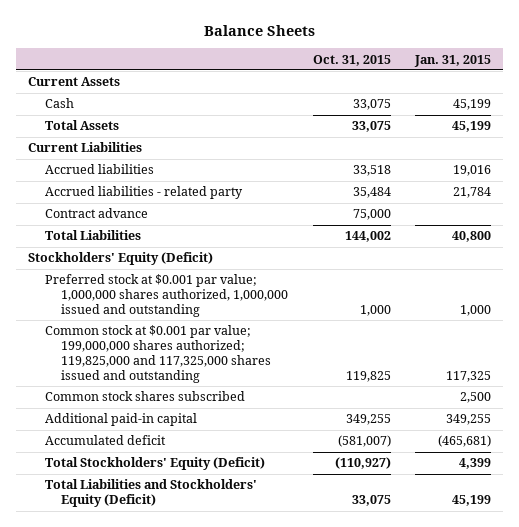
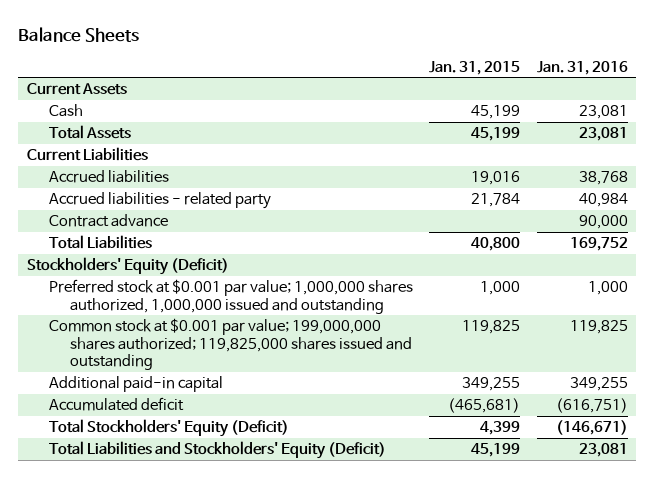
[312,54,391,66] Oct. 31, 2015 -> none
none -> [536,60,628,75] Jan. 31, 2016
[44,391,245,402] Common stock shares subscribed -> none
[44,325,272,383] Common stock at $0.001 par value; 199,000,000 shares authorized; 119,825,000 and 117,325,000 shares issued and outstanding -> [48,318,413,371] Common stock at $0.001 par value; 199,000,000 shares authorized; 119,825,000 shares issued and outstanding
[445,370,491,382] 117,325 -> [462,320,521,335] 119,825

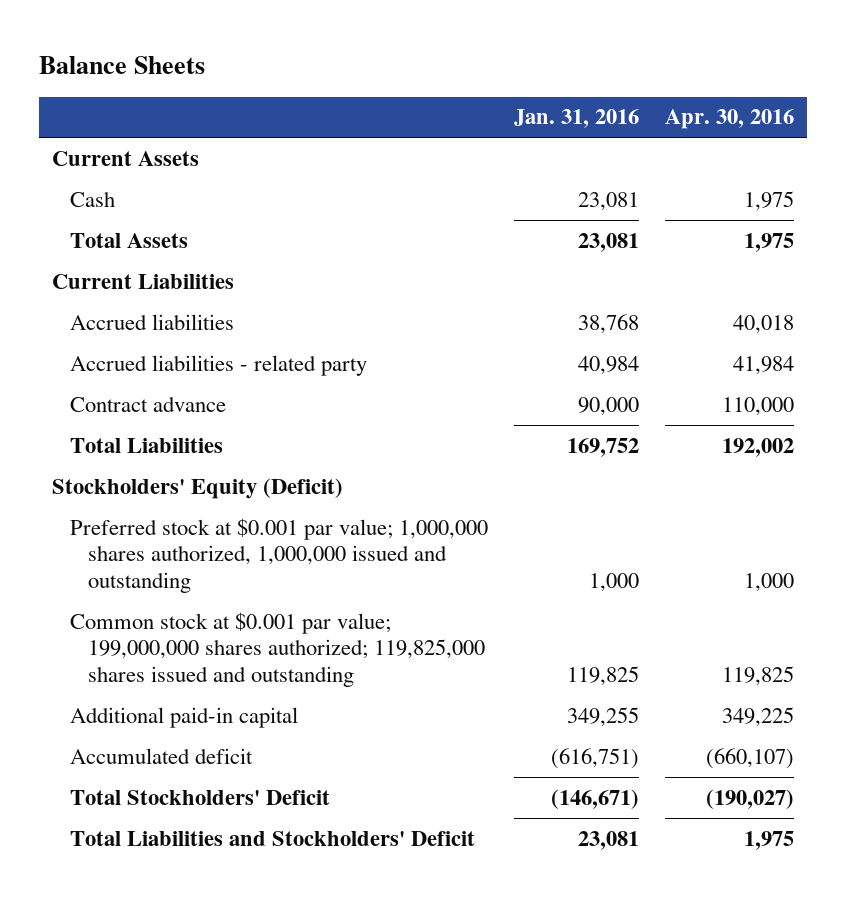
[429,60,521,75] Jan. 31, 2015 -> none
none -> [665,109,795,130] Apr. 30, 2016
[48,419,289,438] Total Stockholders' Equity (Deficit) -> [70,789,331,805] Total Stockholders' Deficit
[48,441,386,460] Total Liabilities and Stockholders' Equity (Deficit) -> [70,830,476,846] Total Liabilities and Stockholders' Deficit

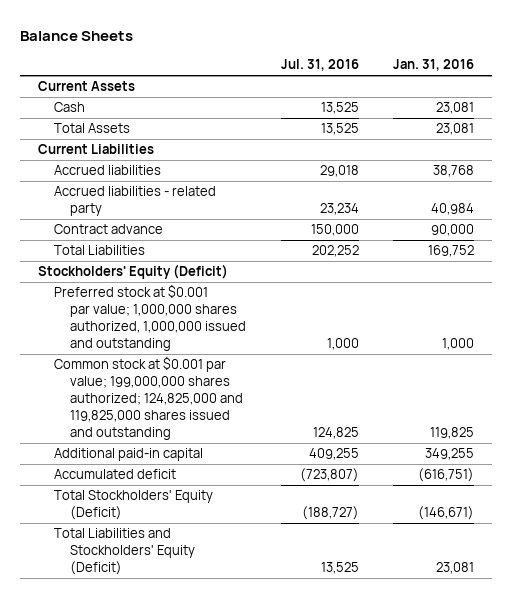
[665,109,795,130] Apr. 30, 2016 -> none
none -> [280,59,359,72] Jul. 31, 2016
[70,611,486,688] Common stock at $0.001 par value; 199,000,000 shares authorized; 119,825,000 shares issued and outstanding -> [53,356,243,441] Common stock at $0.001 par value; 199,000,000 shares authorized; 124,825,000 and 119,825,000 shares issued and outstanding
[70,789,331,805] Total Stockholders' Deficit -> [53,490,213,521] Total Stockholders' Equity (Deficit)
[70,830,476,846] Total Liabilities and Stockholders' Deficit -> [53,528,195,576] Total Liabilities and Stockholders' Equity (Deficit)

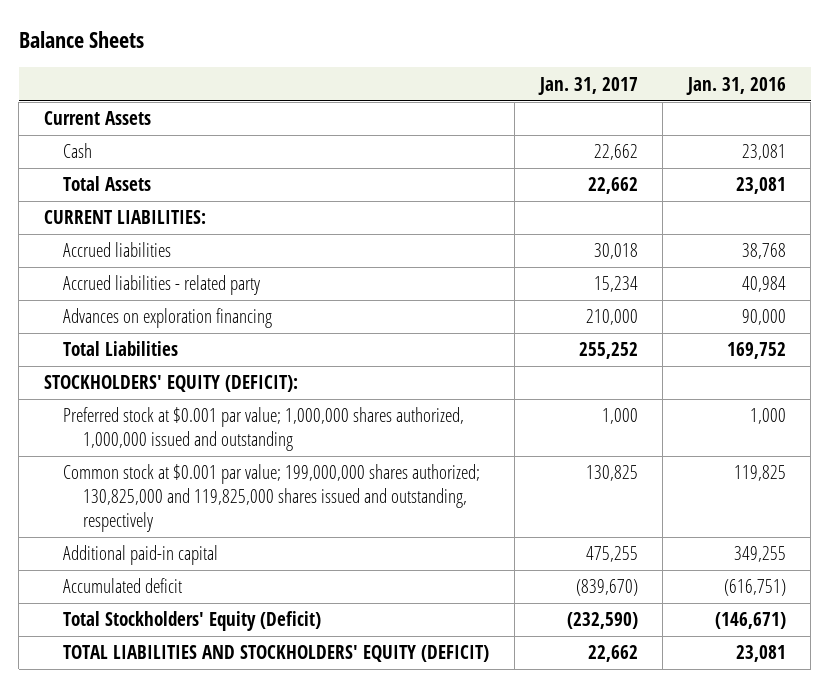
[280,59,359,72] Jul. 31, 2016 -> none
none -> [537,76,638,95] Jan. 31, 2017
[37,144,154,155] Current Liabilities -> [43,210,206,225] CURRENT LIABILITIES:
[53,224,163,235] Contract advance -> none
none -> [63,308,273,329] Advances on exploration financing
[37,264,228,280] Stockholders' Equity (Deficit) -> [43,375,298,393] STOCKHOLDERS' EQUITY (DEFICIT):
[53,356,243,441] Common stock at $0.001 par value; 199,000,000 shares authorized; 124,825,000 and 119,825,000 shares issued and outstanding -> [63,464,481,533] Common stock at $0.001 par value; 199,000,000 shares authorized; 130,825,000 and 119,825,000 shares issued and outstanding, respectively
[53,528,195,576] Total Liabilities and Stockholders' Equity (Deficit) -> [63,645,490,663] TOTAL LIABILITIES AND STOCKHOLDERS' EQUITY (DEFICIT)

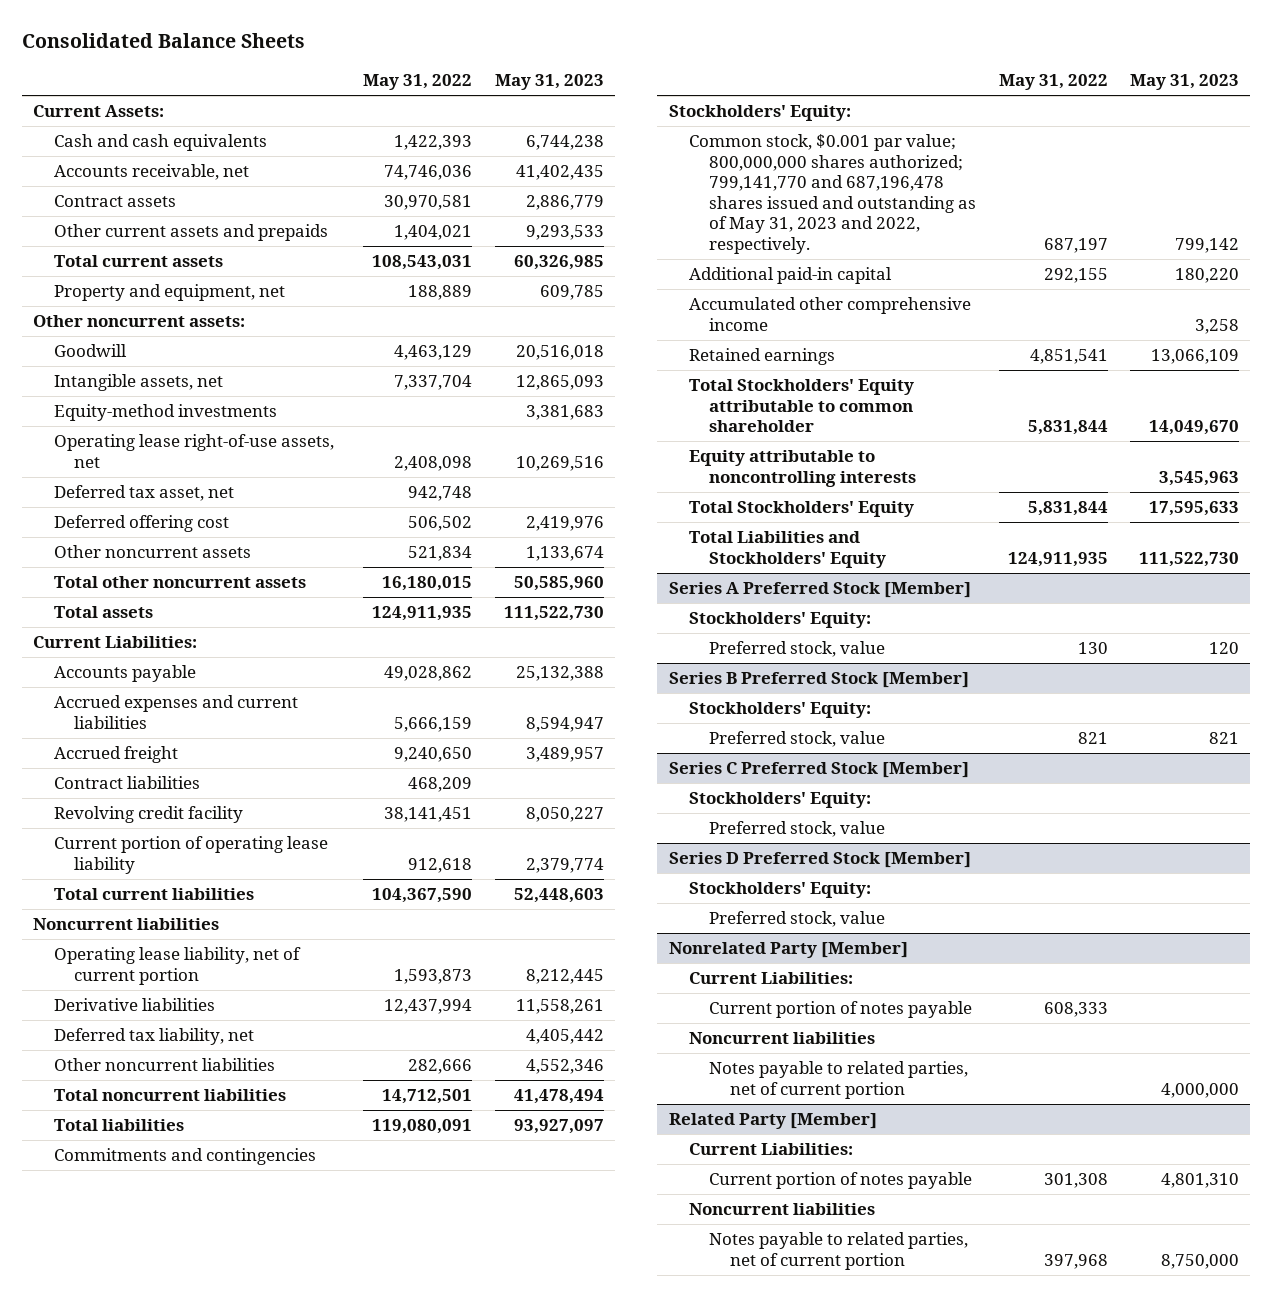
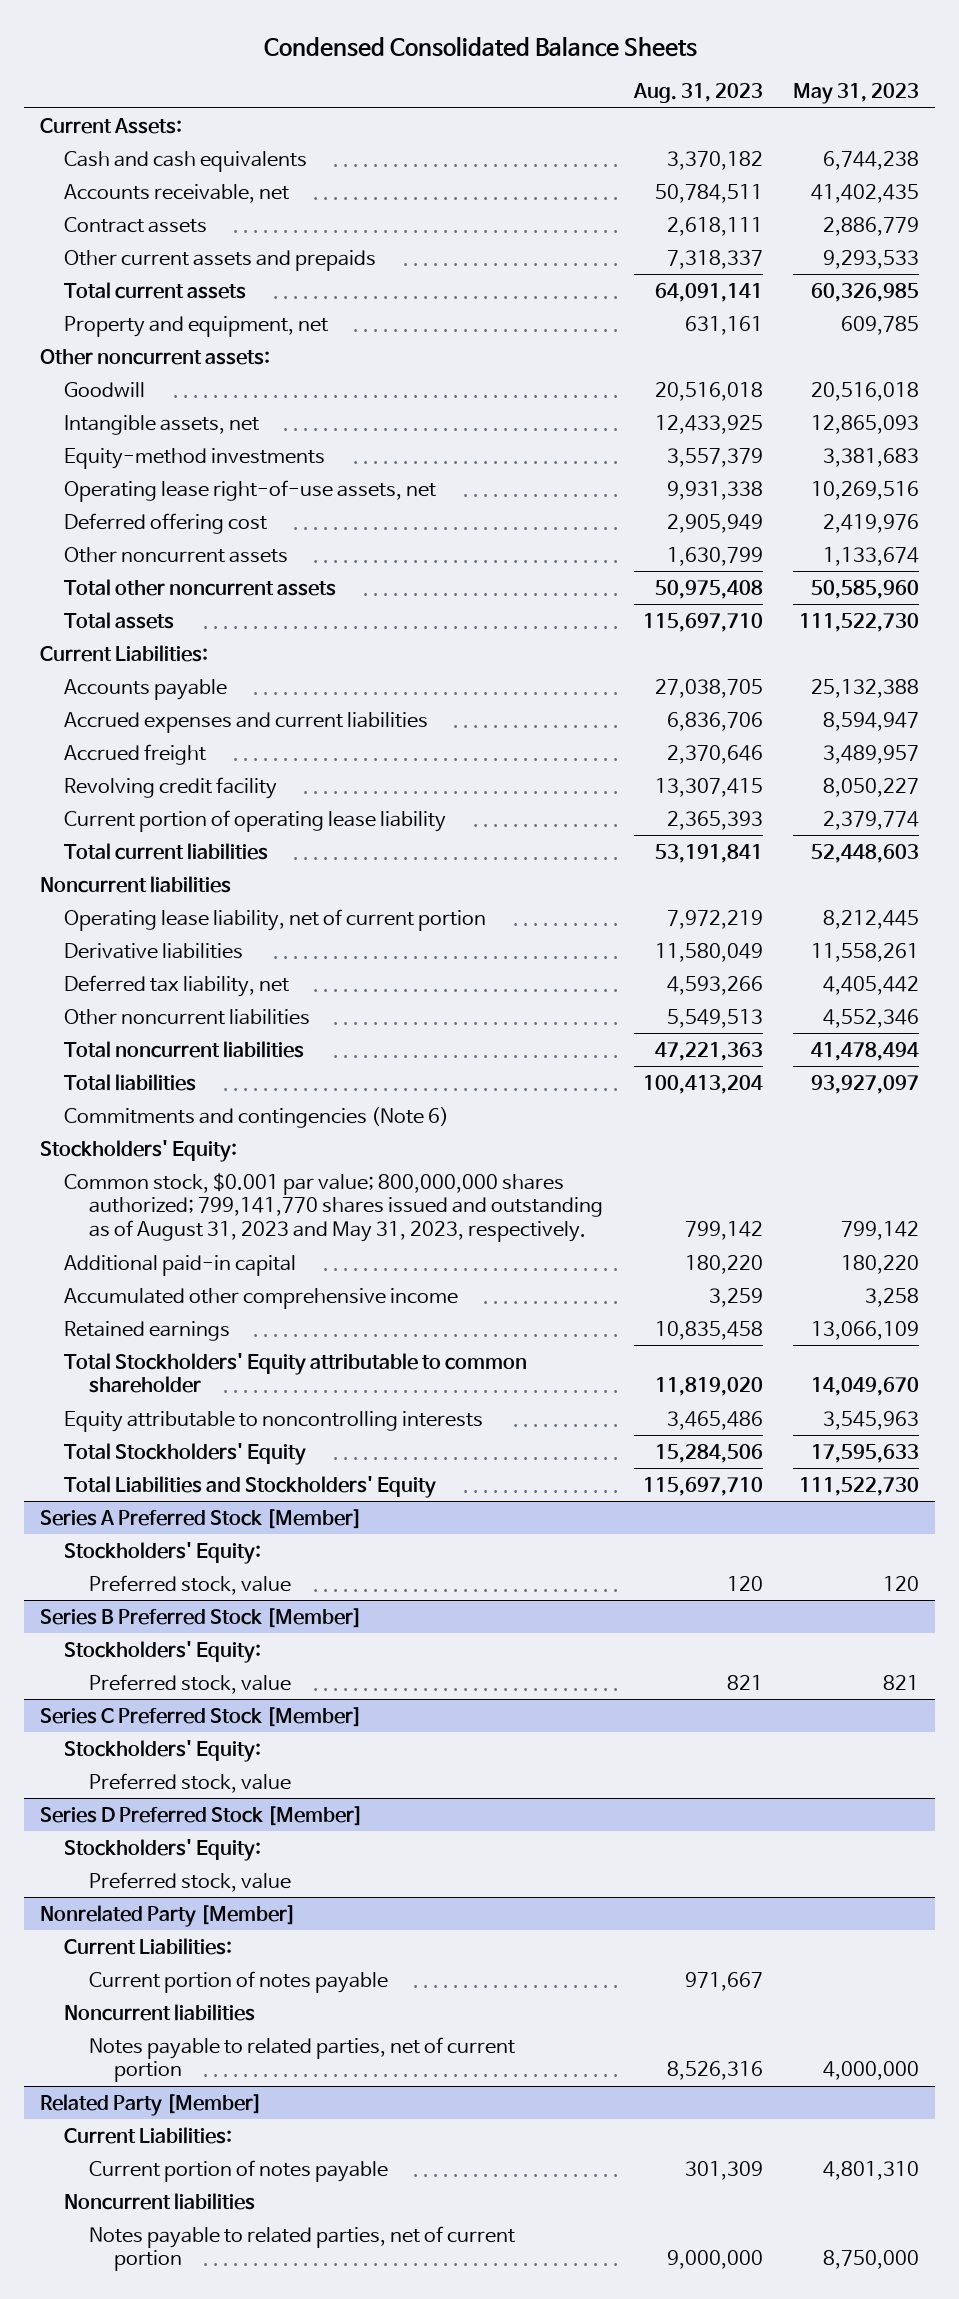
[21,33,305,49] Consolidated Balance Sheets -> [263,35,697,57] Condensed Consolidated Balance Sheets
[363,74,473,91] May 31, 2022 -> none
none -> [632,83,763,104] Aug. 31, 2023
[53,485,234,502] Deferred tax asset, net -> none
[53,776,200,790] Contract liabilities -> none
[53,1148,316,1166] Commitments and contingencies -> [64,1106,450,1128] Commitments and contingencies (Note 6)
[688,134,977,254] Common stock, $0.001 par value; 800,000,000 shares authorized; 799,141,770 and 687,196,478 shares issued and outstanding as of May 31, 2023 and 2022, respectively. -> [64,1172,604,1243] Common stock, $0.001 par value; 800,000,000 shares authorized; 799,141,770 shares issued and outstanding as of August 31, 2023 and May 31, 2023, respectively.

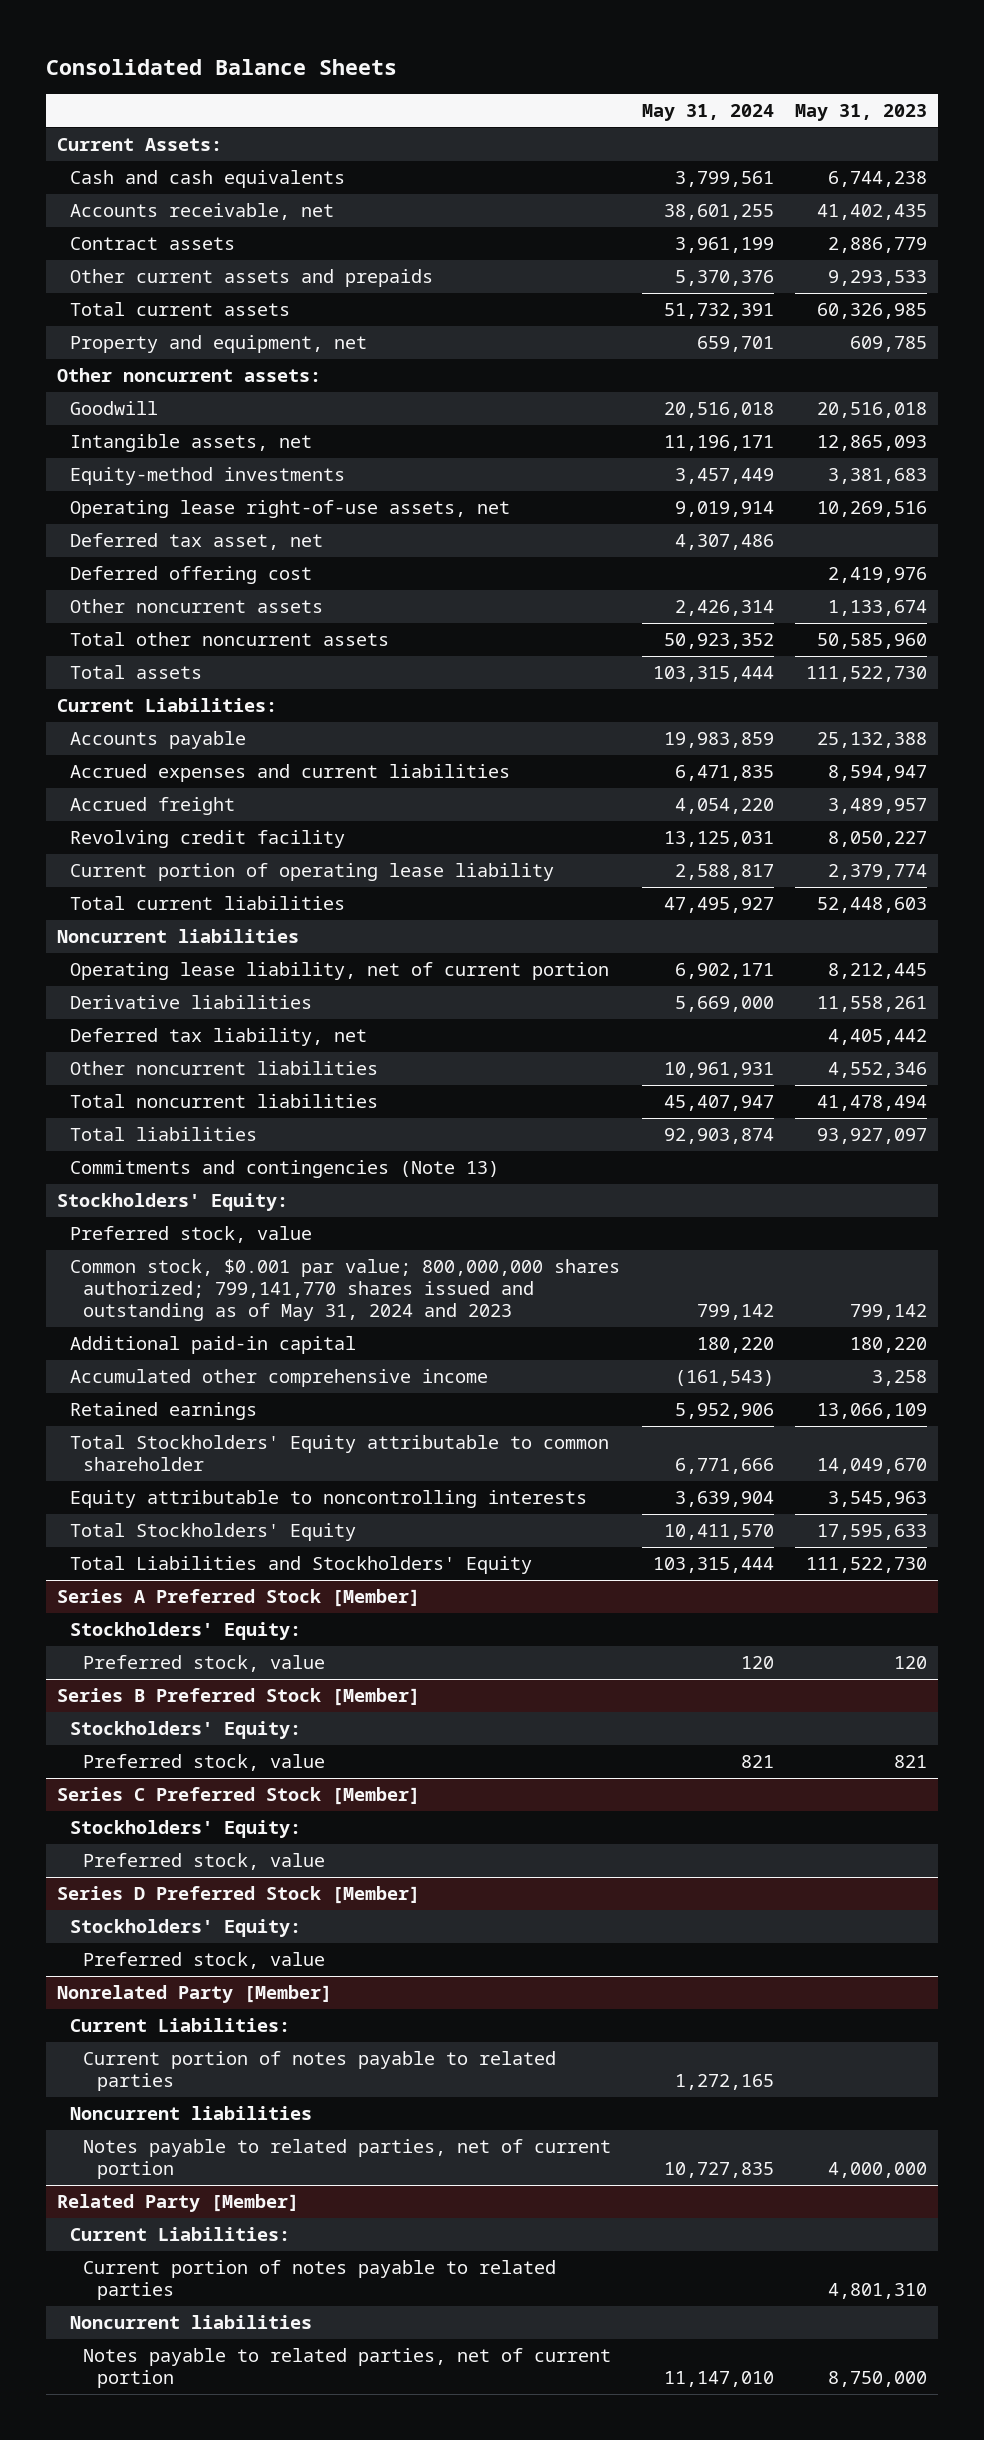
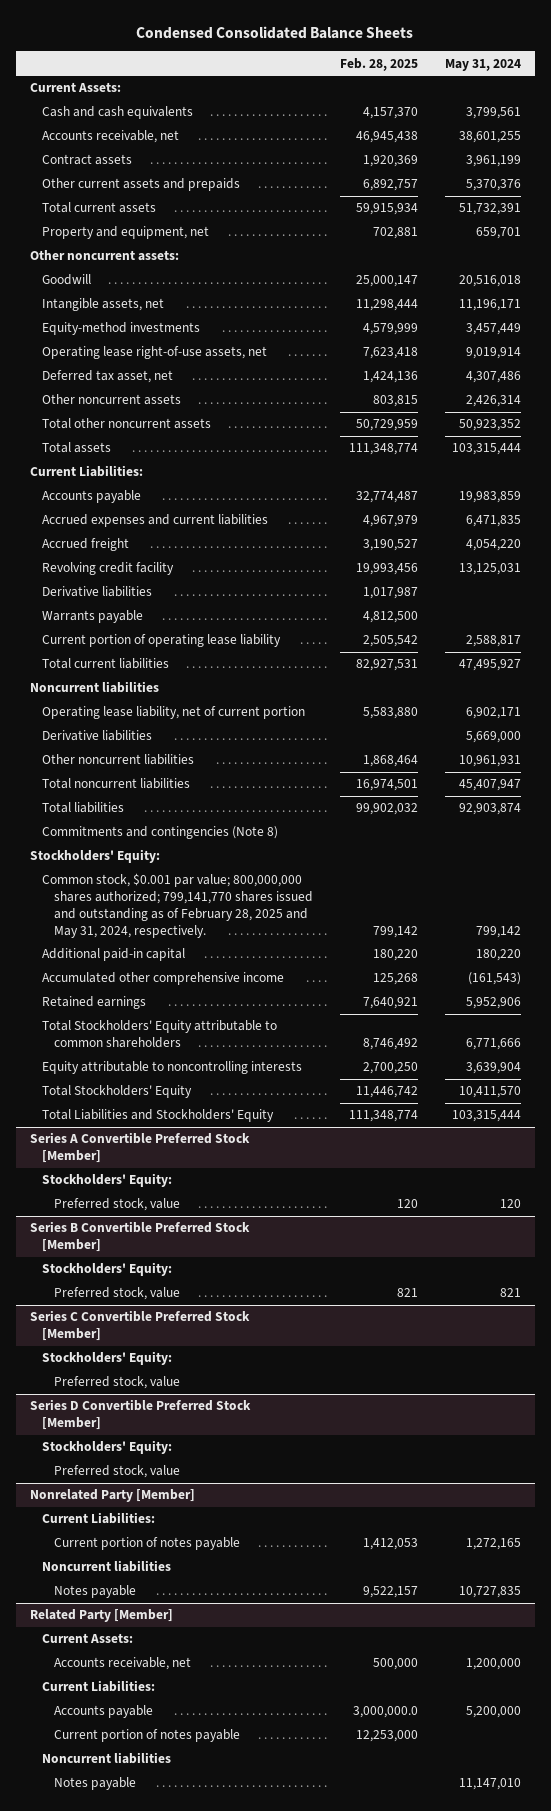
[45,58,397,75] Consolidated Balance Sheets -> [136,25,414,39] Condensed Consolidated Balance Sheets
[795,103,928,121] May 31, 2023 -> none
none -> [340,57,419,71] Feb. 28, 2025
[69,566,312,585] Deferred offering cost -> none
none -> [42,586,153,598] Derivative liabilities
none -> [42,610,144,624] Warrants payable
[69,1028,367,1047] Deferred tax liability, net -> none
[69,1160,499,1179] Commitments and contingencies (Note 13) -> [42,826,279,840] Commitments and contingencies (Note 8)
[69,1226,312,1244] Preferred stock, value -> none
[69,1259,620,1321] Common stock, $0.001 par value; 800,000,000 shares authorized; 799,141,770 shares issued and outstanding as of May 31, 2024 and 2023 -> [42,873,314,938] Common stock, $0.001 par value; 800,000,000 shares authorized; 799,141,770 shares issued and outstanding as of February 28, 2025 and May 31, 2024, respectively.
[69,1435,609,1472] Total Stockholders' Equity attributable to common shareholder -> [42,1020,278,1049] Total Stockholders' Equity attributable to common shareholders
[56,1589,420,1608] Series A Preferred Stock [Member] -> [29,1132,250,1164] Series A Convertible Preferred Stock [Member]
[56,1688,420,1707] Series B Preferred Stock [Member] -> [29,1221,250,1253] Series B Convertible Preferred Stock [Member]
[56,1787,420,1806] Series C Preferred Stock [Member] -> [29,1310,250,1342] Series C Convertible Preferred Stock [Member]
[56,1886,420,1905] Series D Preferred Stock [Member] -> [29,1399,251,1431] Series D Convertible Preferred Stock [Member]
[83,2051,557,2092] Current portion of notes payable to related parties -> [54,1537,241,1551] Current portion of notes payable
[83,2139,612,2180] Notes payable to related parties, net of current portion -> [54,1585,137,1599] Notes payable
none -> [42,1633,134,1644] Current Assets:
none -> [54,1657,192,1671] Accounts receivable, net
none -> [54,1705,154,1719] Accounts payable
[83,2260,557,2301] Current portion of notes payable to related parties -> [54,1729,241,1743] Current portion of notes payable
[83,2348,612,2389] Notes payable to related parties, net of current portion -> [54,1777,137,1791] Notes payable

